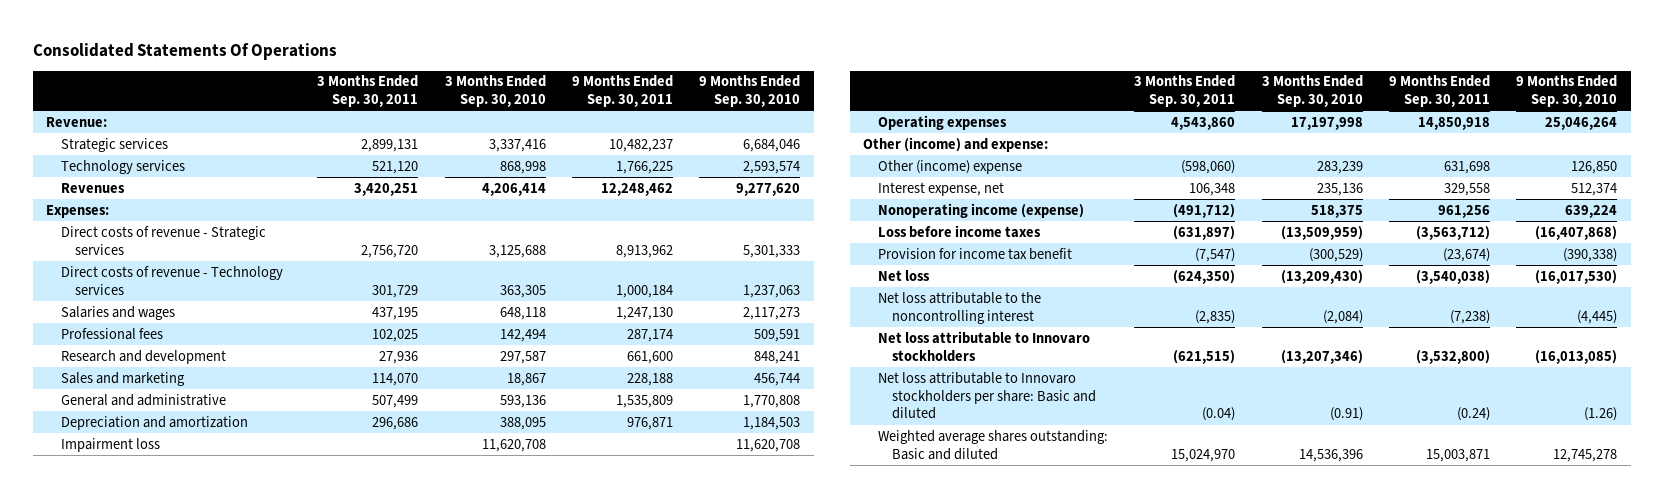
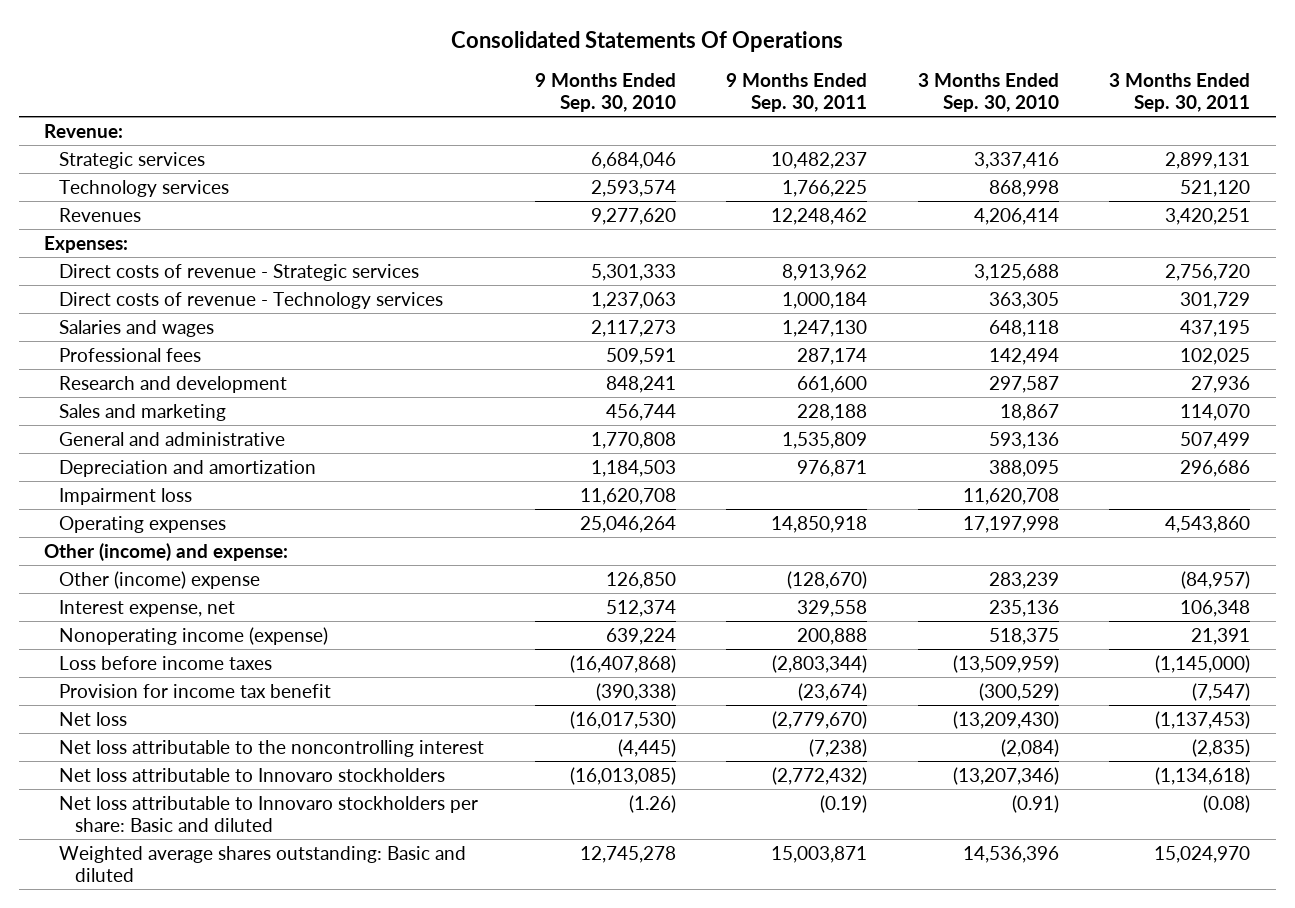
[1181,159,1236,174] (598,060) -> [1181,570,1251,589] (84,957)
[1444,160,1491,174] 631,698 -> [787,570,868,589] (128,670)
[1173,203,1236,218] (491,712) -> [1191,627,1251,645] 21,391
[1438,204,1491,218] 961,256 -> [797,627,868,645] 200,888
[1173,225,1236,240] (631,897) -> [1155,654,1251,673] (1,145,000)
[1416,225,1491,240] (3,563,712) -> [772,654,868,673] (2,803,344)
[1173,269,1236,284] (624,350) -> [1155,710,1251,729] (1,137,453)
[1416,269,1491,284] (3,540,038) -> [772,710,868,729] (2,779,670)
[1173,349,1236,364] (621,515) -> [1155,766,1251,785] (1,134,618)
[1416,349,1491,364] (3,532,800) -> [772,766,868,785] (2,772,432)
[1202,407,1236,422] (0.04) -> [1203,794,1251,813] (0.08)
[1457,407,1491,422] (0.24) -> [820,794,868,813] (0.19)

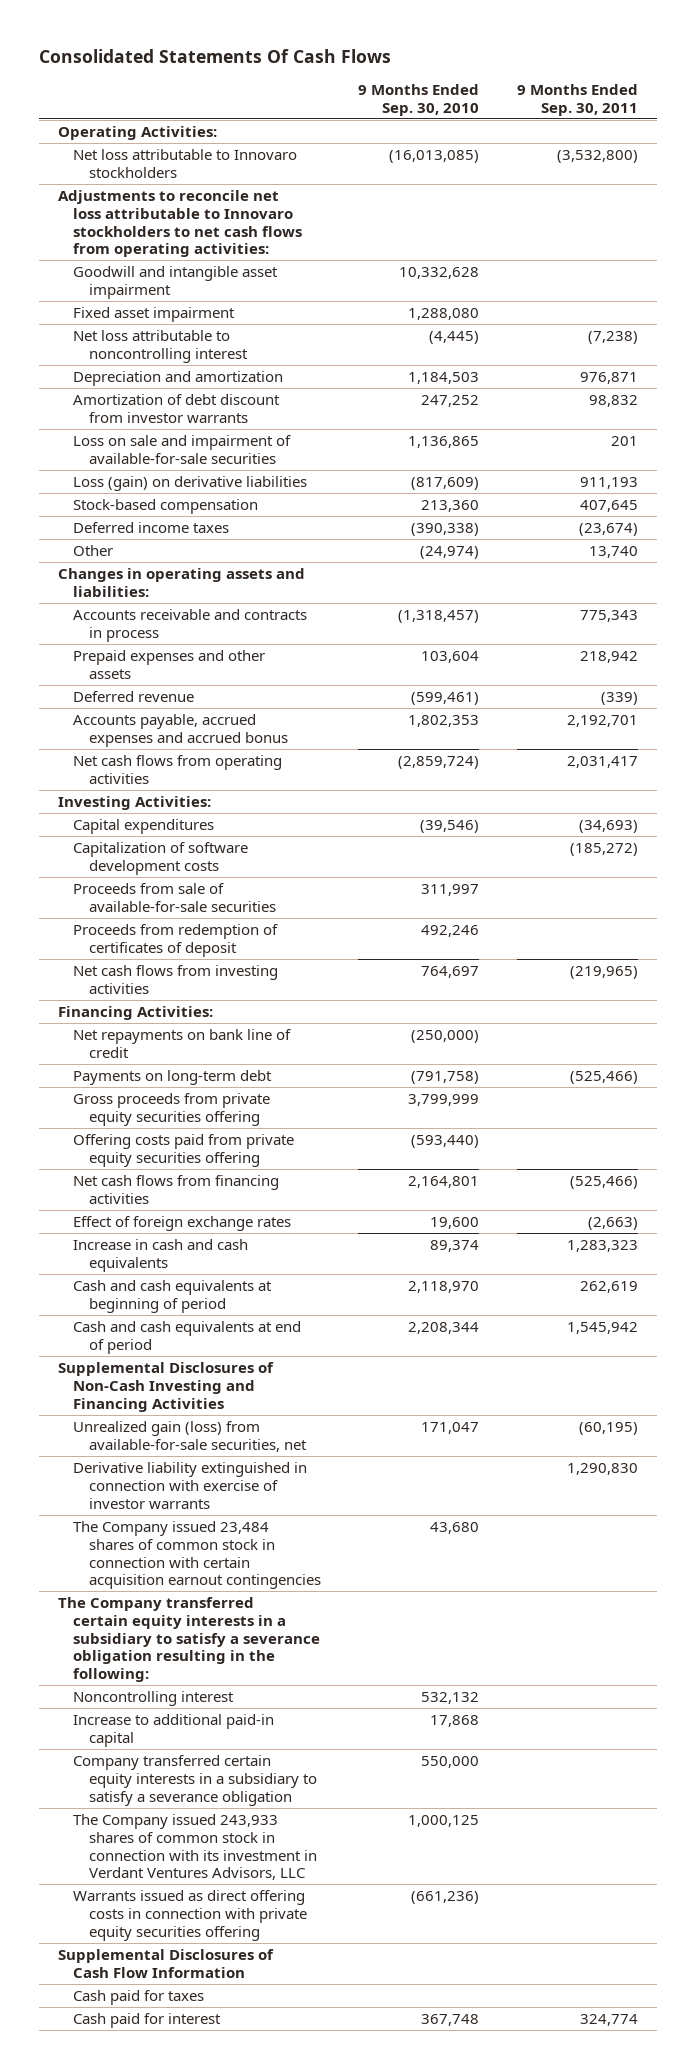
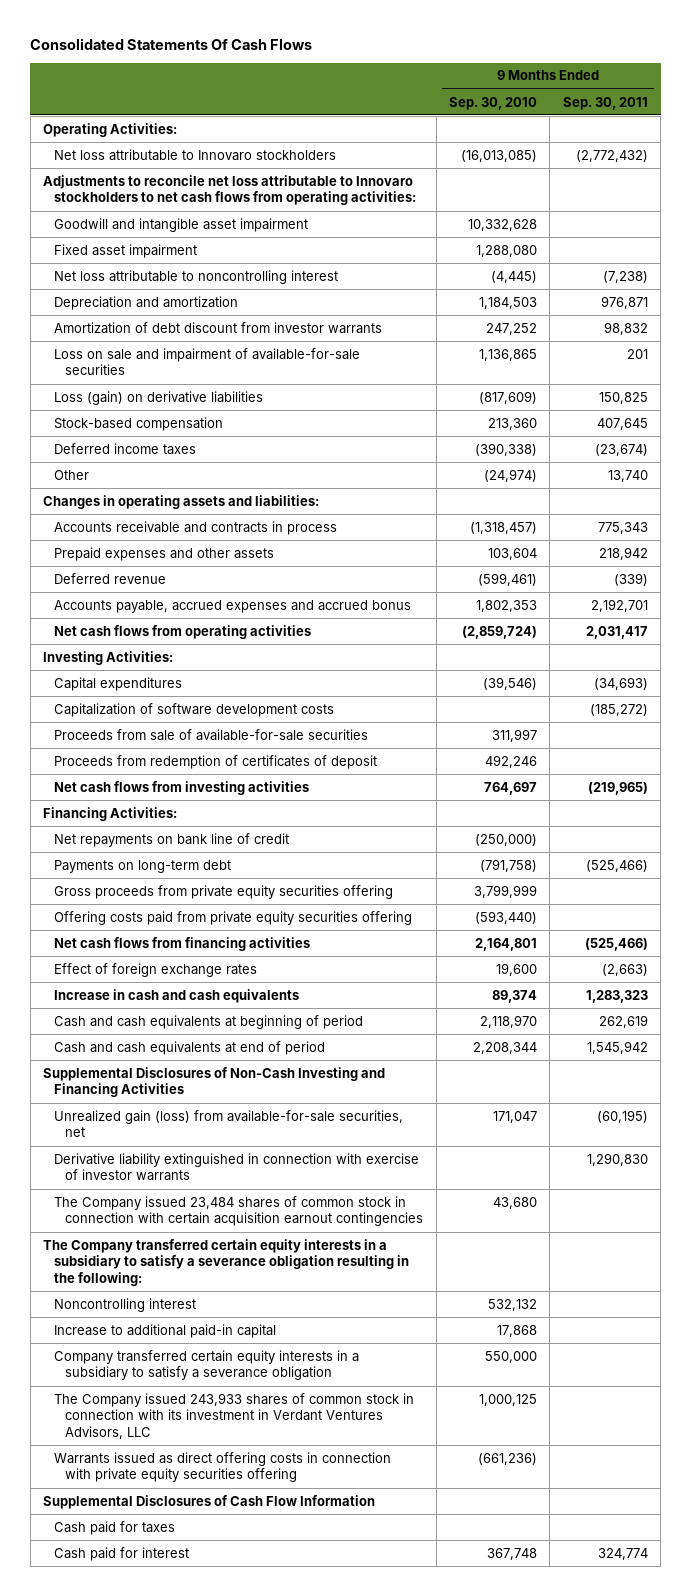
[557,149,639,163] (3,532,800) -> [575,149,648,162] (2,772,432)
[580,476,639,489] 911,193 -> [598,391,648,404] 150,825

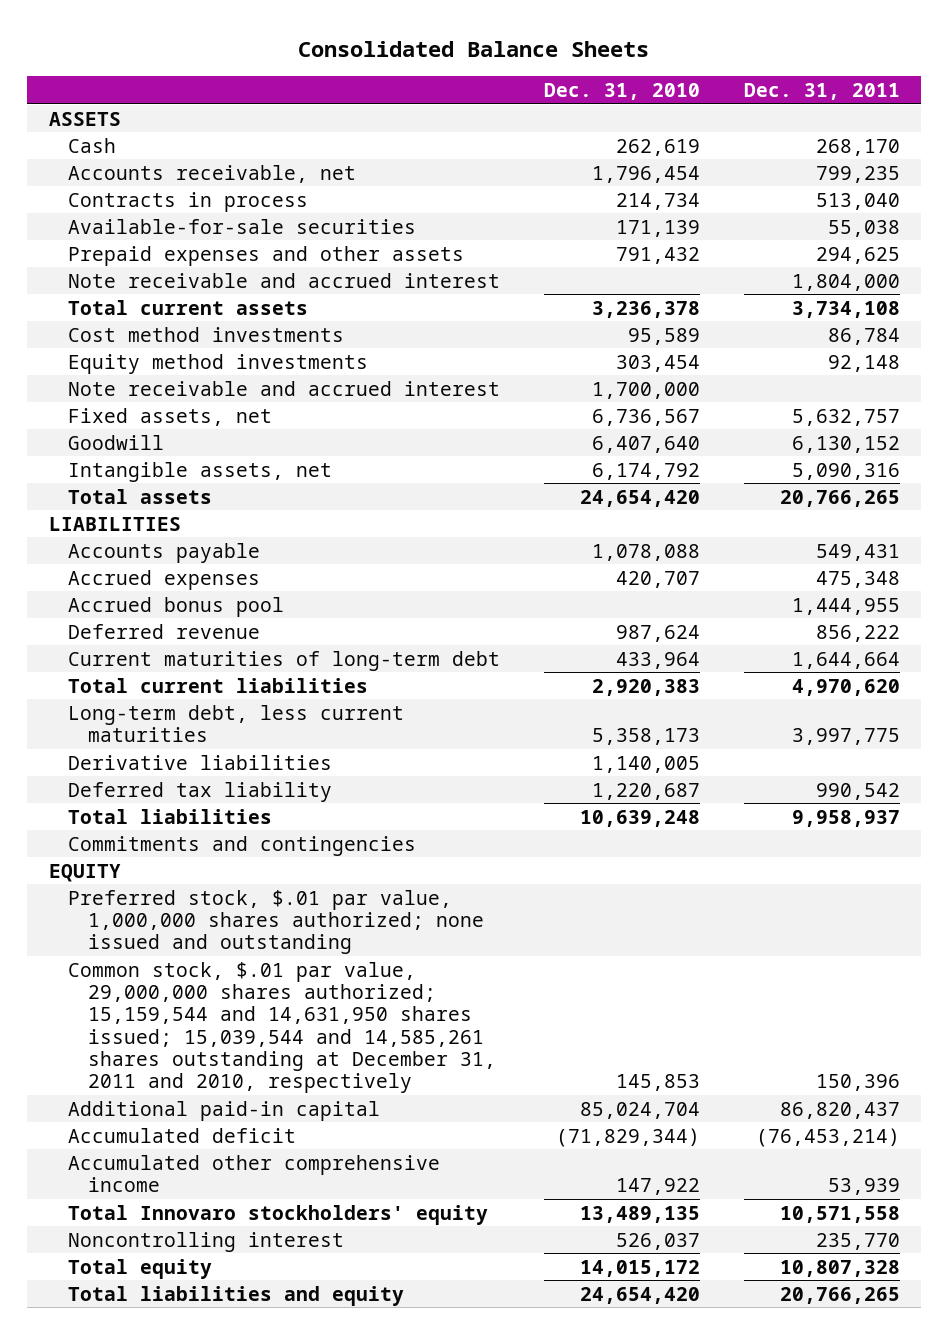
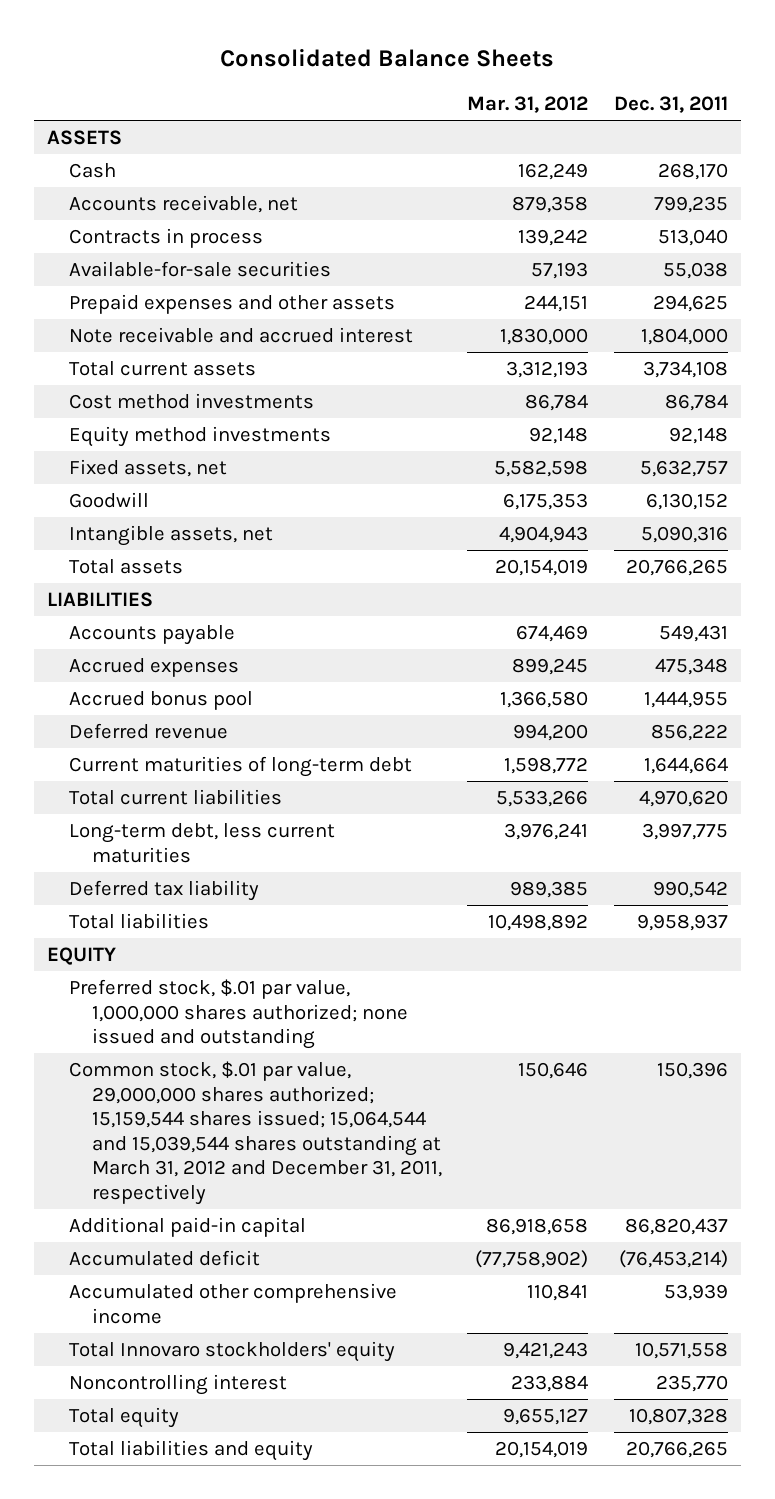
[543,82,700,100] Dec. 31, 2010 -> none
none -> [467,96,589,114] Mar. 31, 2012
[68,380,501,396] Note receivable and accrued interest -> none
[68,754,333,770] Derivative liabilities -> none
[68,835,417,856] Commitments and contingencies -> none
[68,961,496,1094] Common stock, $.01 par value, 29,000,000 shares authorized; 15,159,544 and 14,631,950 shares issued; 15,039,544 and 14,585,261 shares outstanding at December 31, 2011 and 2010, respectively -> [69,1061,442,1205] Common stock, $.01 par value, 29,000,000 shares authorized; 15,159,544 shares issued; 15,064,544 and 15,039,544 shares outstanding at March 31, 2012 and December 31, 2011, respectively

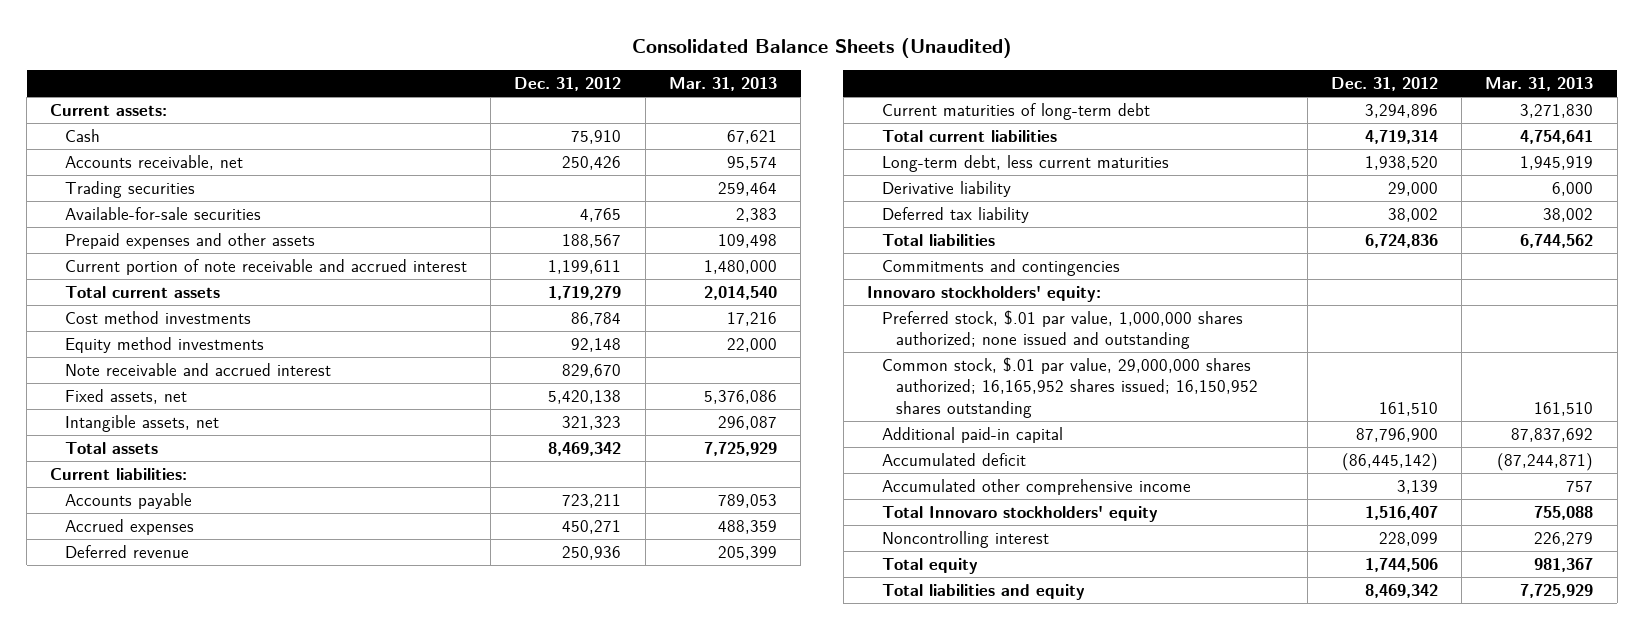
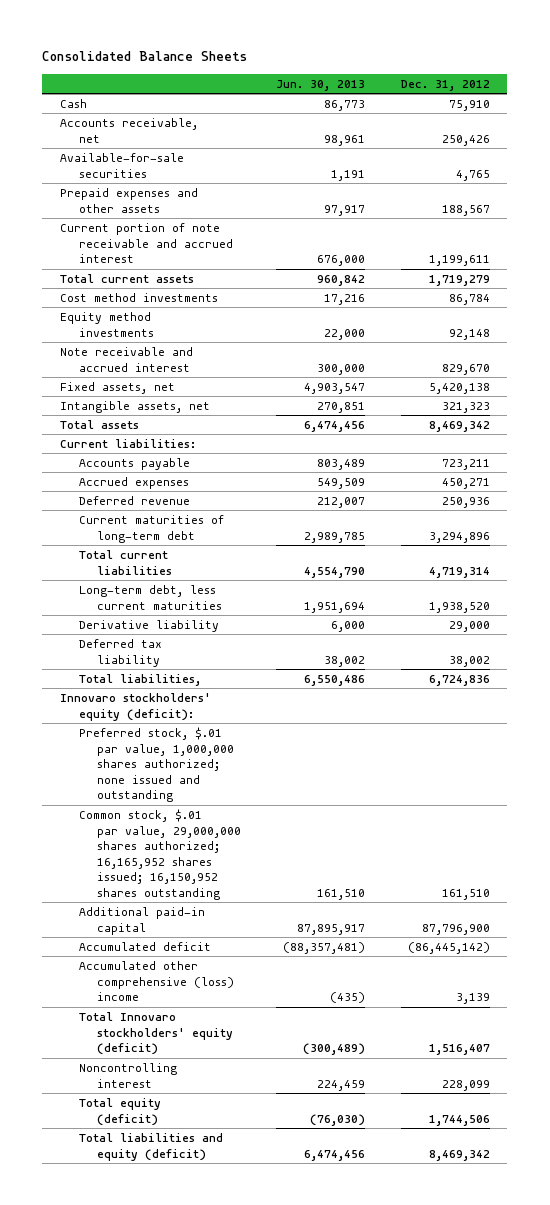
[631,38,1012,59] Consolidated Balance Sheets (Unaudited) -> [42,51,248,62] Consolidated Balance Sheets
[668,77,777,92] Mar. 31, 2013 -> none
none -> [276,79,366,91] Jun. 30, 2013
[50,103,168,116] Current assets: -> none
[65,180,196,198] Trading securities -> none
[881,258,1120,276] Commitments and contingencies -> none
[881,233,995,246] Total liabilities -> [78,673,201,686] Total liabilities,
[866,285,1101,302] Innovaro stockholders' equity: -> [59,692,211,721] Innovaro stockholders' equity (deficit):
[881,478,1191,495] Accumulated other comprehensive income -> [78,960,235,1002] Accumulated other comprehensive (loss) income
[881,505,1158,522] Total Innovaro stockholders' equity -> [78,1011,234,1056] Total Innovaro stockholders' equity (deficit)
[881,557,978,574] Total equity -> [78,1097,161,1126] Total equity (deficit)
[881,583,1085,600] Total liabilities and equity -> [78,1132,223,1161] Total liabilities and equity (deficit)

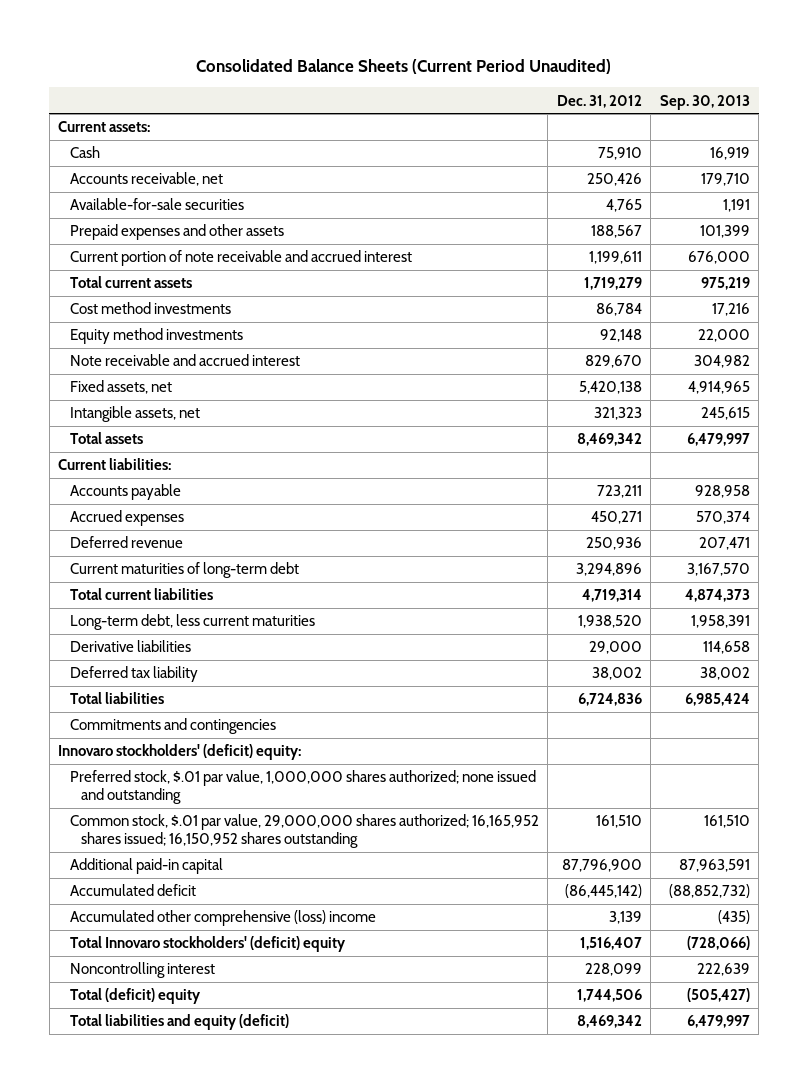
[42,51,248,62] Consolidated Balance Sheets -> [195,59,611,75] Consolidated Balance Sheets (Current Period Unaudited)
[276,79,366,91] Jun. 30, 2013 -> none
none -> [659,94,750,110] Sep. 30, 2013
none -> [58,121,151,133] Current assets:
[78,619,219,632] Derivative liability -> [69,640,191,653] Derivative liabilities
[78,673,201,686] Total liabilities, -> [69,692,164,705] Total liabilities
none -> [69,718,276,735] Commitments and contingencies
[59,692,211,721] Innovaro stockholders' equity (deficit): -> [58,744,302,761] Innovaro stockholders' (deficit) equity:
[78,1011,234,1056] Total Innovaro stockholders' equity (deficit) -> [69,936,346,953] Total Innovaro stockholders' (deficit) equity
[78,1097,161,1126] Total equity (deficit) -> [69,988,201,1005] Total (deficit) equity

